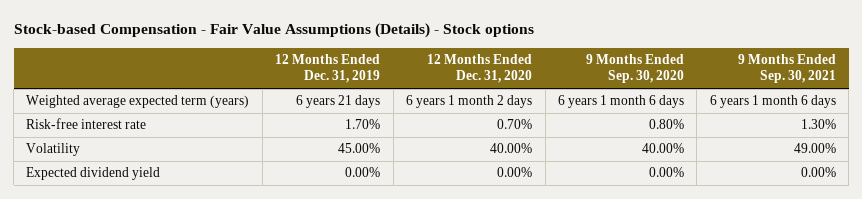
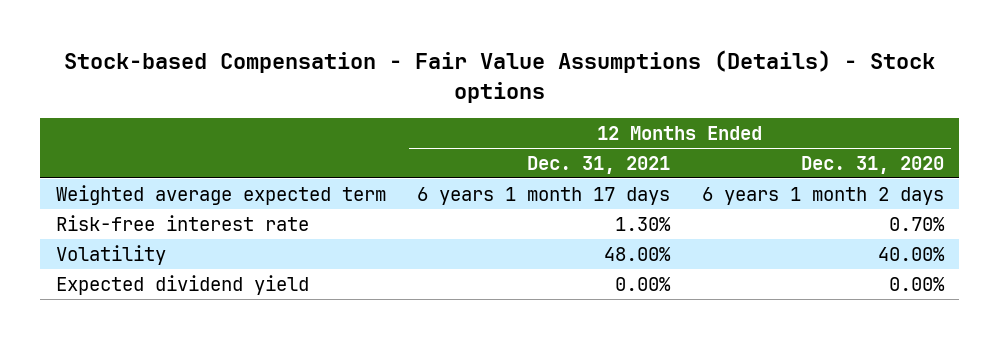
[275,54,381,84] 12 Months Ended Dec. 31, 2019 -> none
[585,54,684,84] 9 Months Ended Sep. 30, 2020 -> none
[737,54,836,84] 9 Months Ended Sep. 30, 2021 -> none
none -> [527,155,671,174] Dec. 31, 2021
[26,95,250,109] Weighted average expected term (years) -> [55,184,386,205] Weighted average expected term

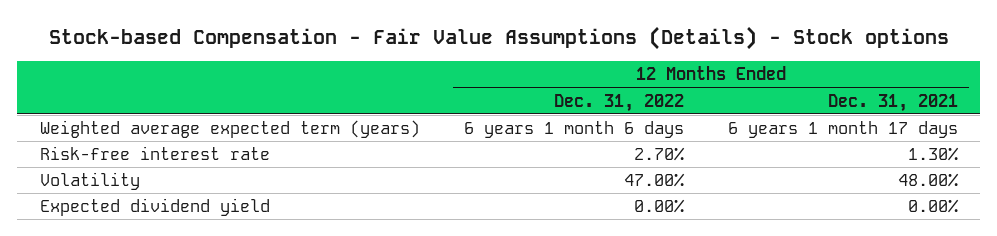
[800,155,944,174] Dec. 31, 2020 -> none
none -> [553,93,684,112] Dec. 31, 2022
[55,184,386,205] Weighted average expected term -> [39,120,420,139] Weighted average expected term (years)

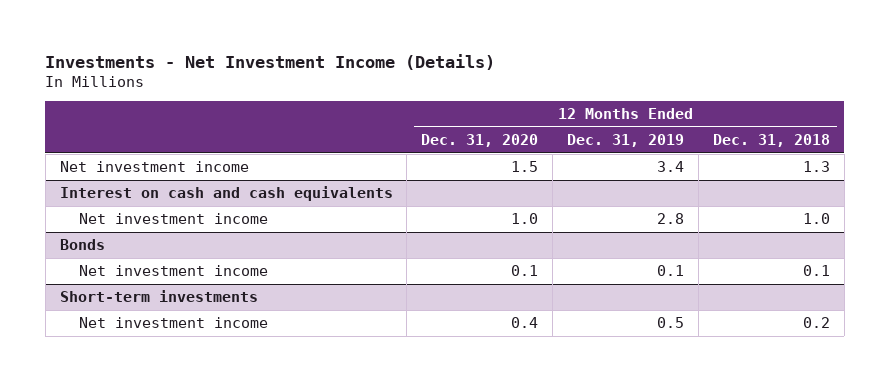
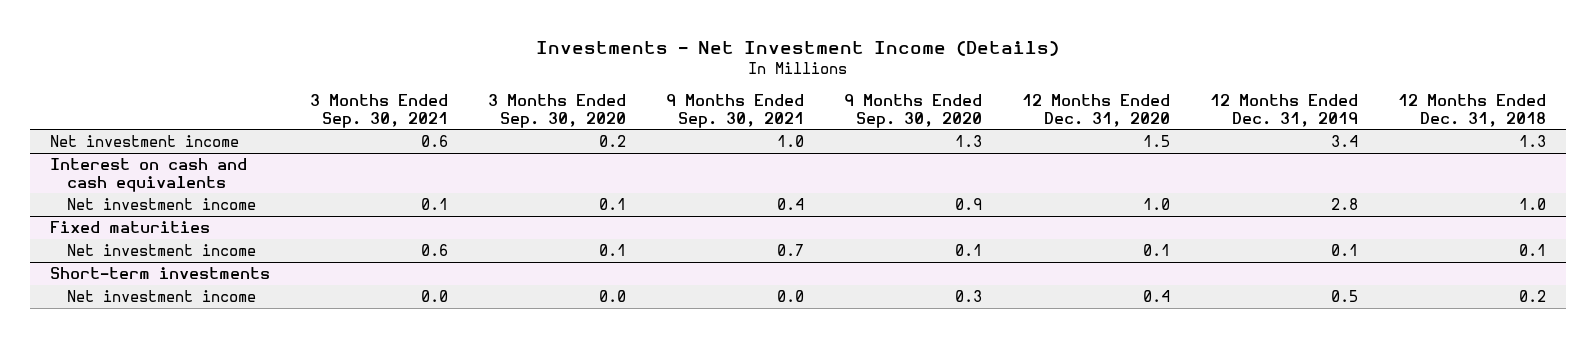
none -> [310,93,449,128] 3 Months Ended Sep. 30, 2021
none -> [488,93,627,128] 3 Months Ended Sep. 30, 2020
none -> [666,93,805,128] 9 Months Ended Sep. 30, 2021
none -> [844,93,983,128] 9 Months Ended Sep. 30, 2020
[59,239,105,251] Bonds -> [50,220,211,233] Fixed maturities

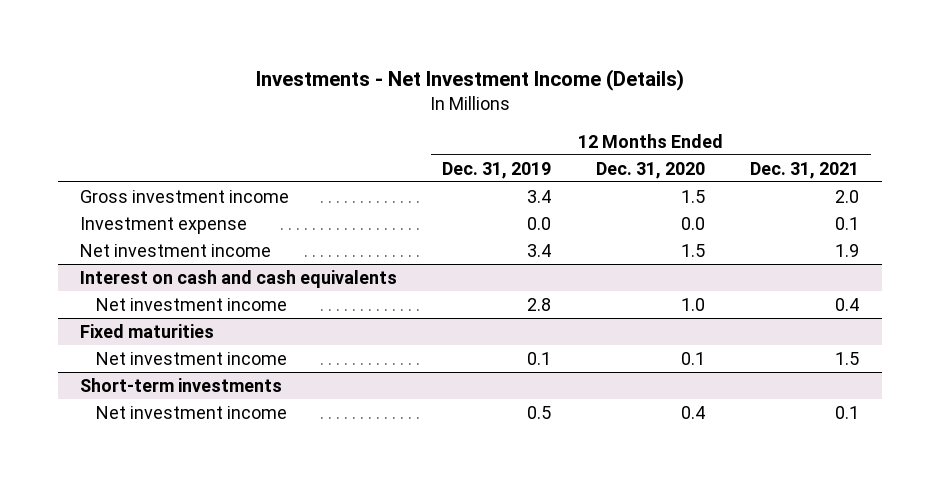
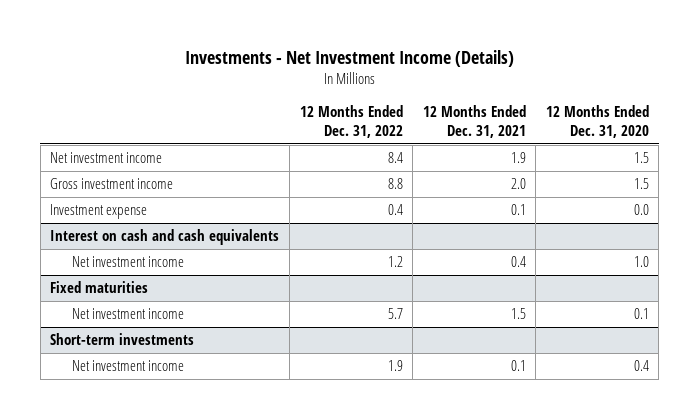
[442,161,552,179] Dec. 31, 2019 -> none
none -> [299,105,403,139] 12 Months Ended Dec. 31, 2022
[80,243,272,257] Net investment income -> [50,152,163,164] Net investment income

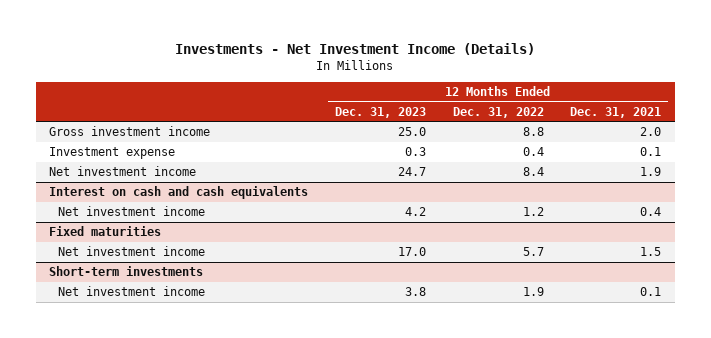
[545,105,649,139] 12 Months Ended Dec. 31, 2020 -> none
none -> [335,106,427,118] Dec. 31, 2023
[50,152,163,164] Net investment income -> [49,166,197,177] Net investment income

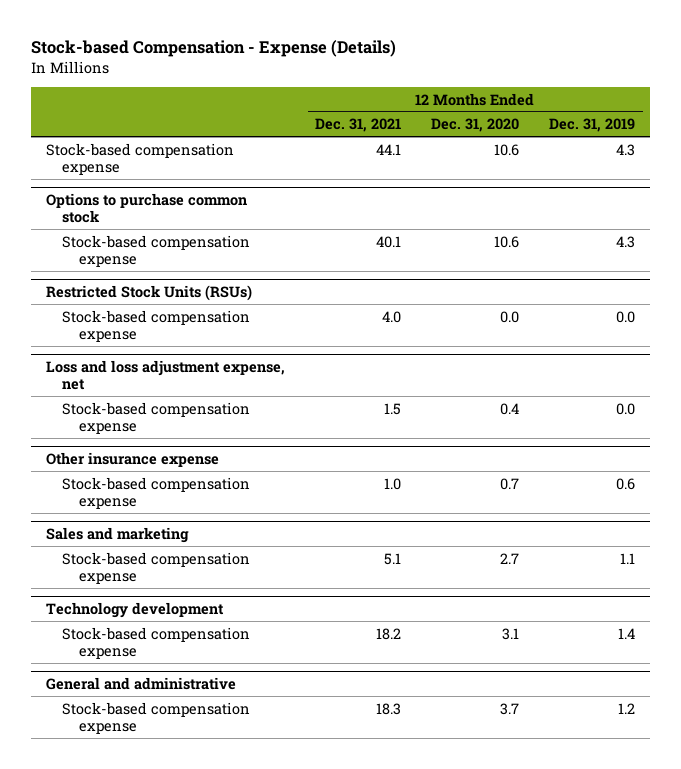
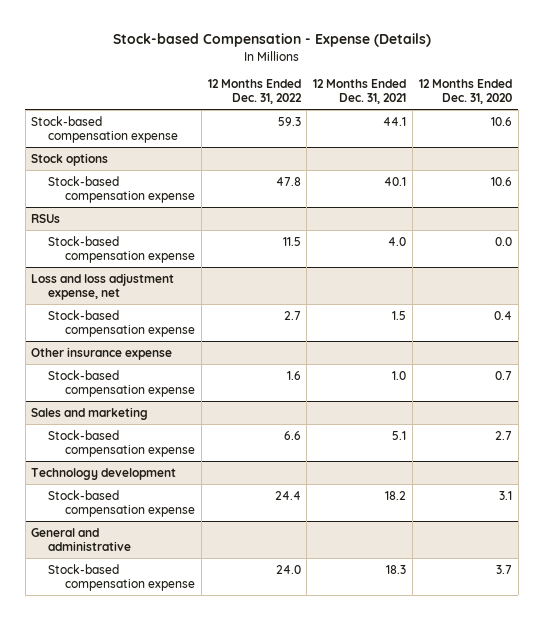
[549,118,636,133] Dec. 31, 2019 -> none
none -> [207,79,302,105] 12 Months Ended Dec. 31, 2022
[46,193,248,224] Options to purchase common stock -> [31,152,109,166] Stock options
[46,285,253,302] Restricted Stock Units (RSUs) -> [31,213,61,223] RSUs

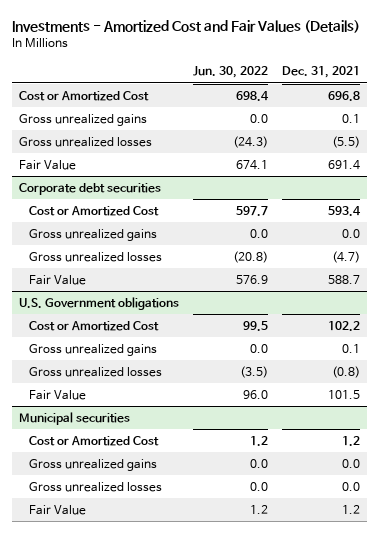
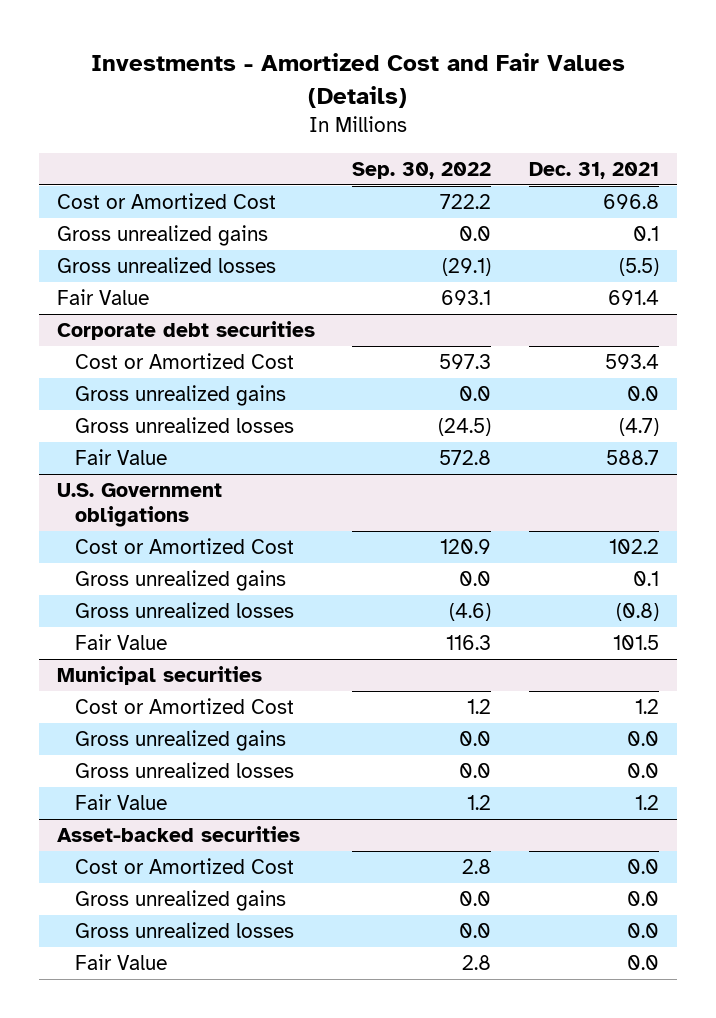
[193,66,269,79] Jun. 30, 2022 -> none
none -> [352,161,492,179] Sep. 30, 2022
none -> [57,825,301,842] Asset-backed securities
none -> [75,857,295,874] Cost or Amortized Cost
none -> [75,889,287,911] Gross unrealized gains
none -> [75,921,295,938] Gross unrealized losses
none -> [75,953,168,970] Fair Value

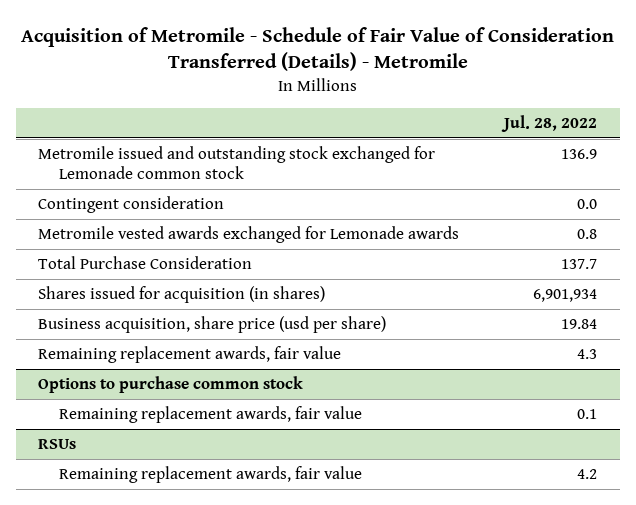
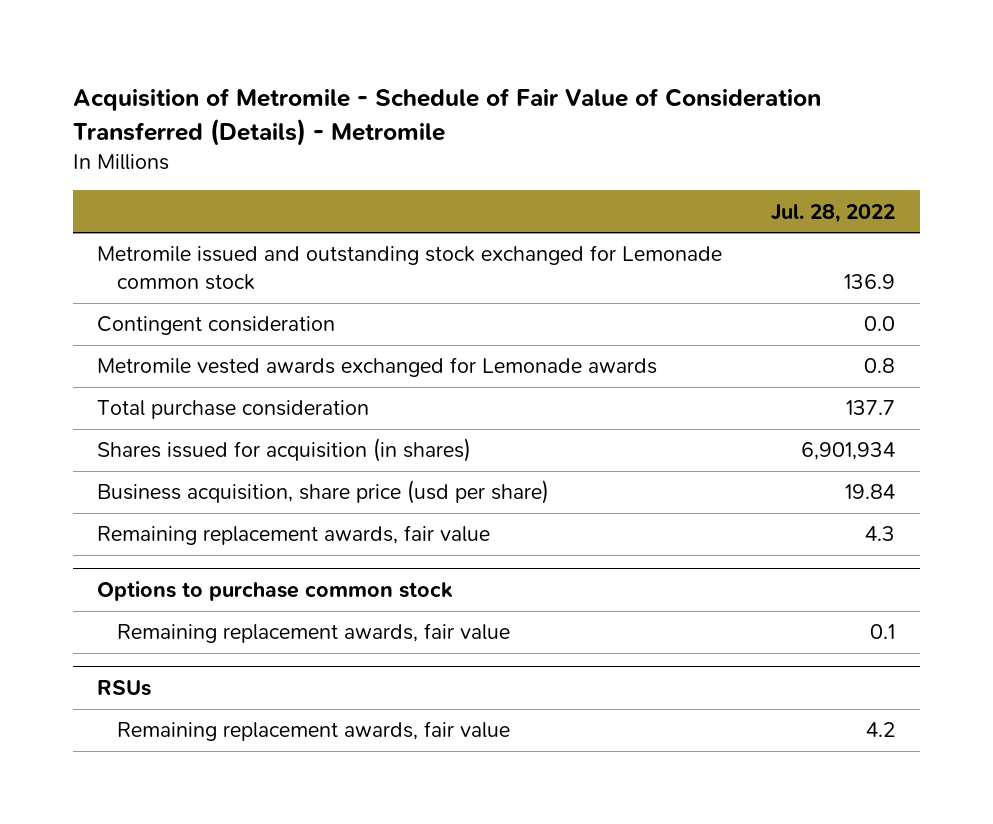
[38,256,253,270] Total Purchase Consideration -> [97,400,370,420] Total purchase consideration

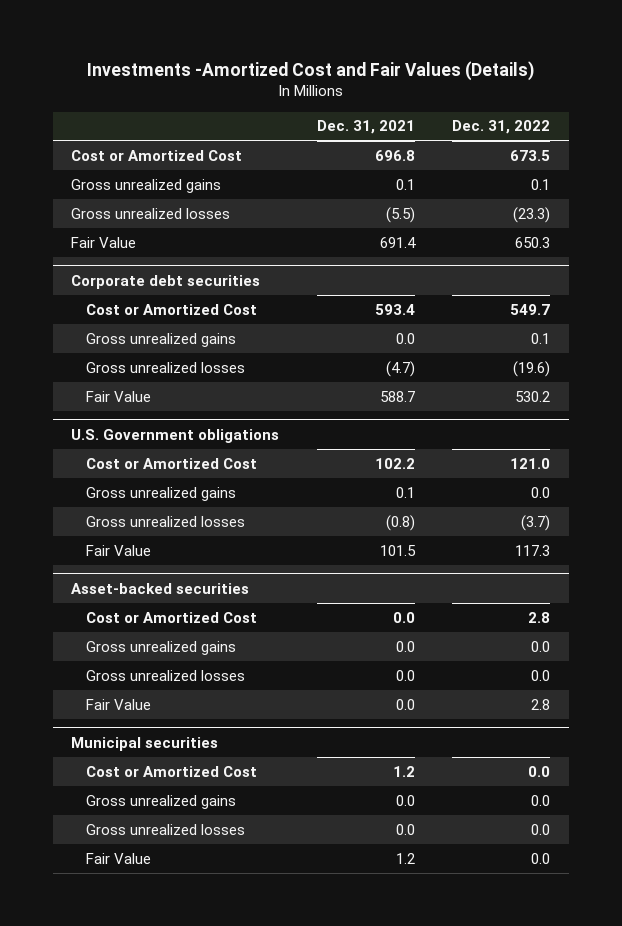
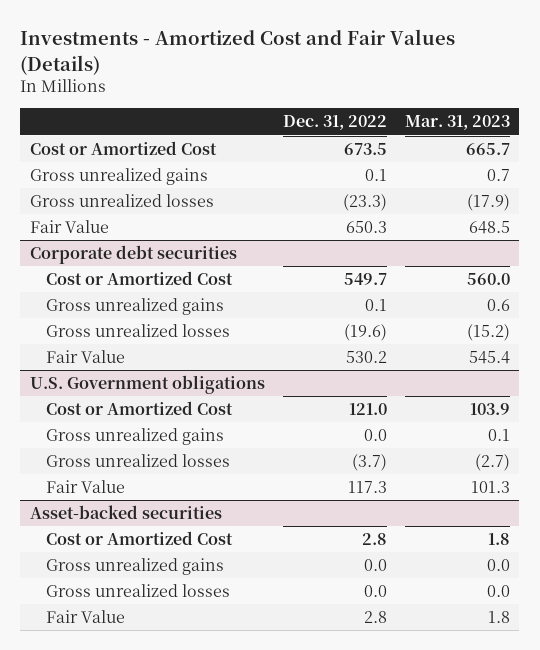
[86,61,534,82] Investments -Amortized Cost and Fair Values (Details) -> [20,29,456,75] Investments - Amortized Cost and Fair Values (Details)
[316,120,415,135] Dec. 31, 2021 -> none
none -> [405,115,511,131] Mar. 31, 2023
[71,736,219,751] Municipal securities -> none
[86,765,258,777] Cost or Amortized Cost -> none
[86,794,237,809] Gross unrealized gains -> none
[86,823,246,835] Gross unrealized losses -> none
[86,852,152,864] Fair Value -> none

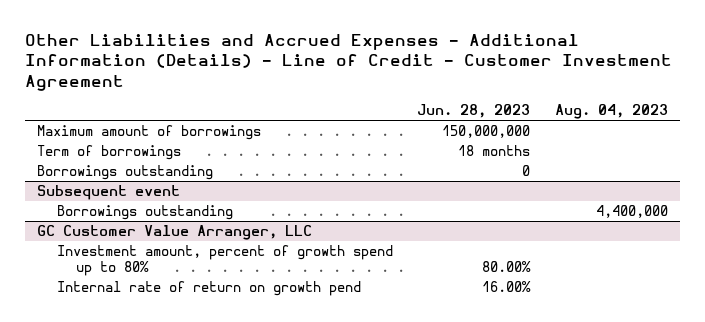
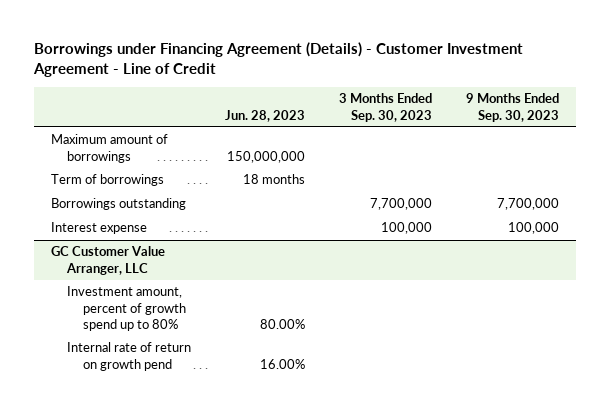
[24,33,672,91] Other Liabilities and Accrued Expenses - Additional Information (Details) - Line of Credit - Customer Investment Agreement -> [33,42,524,77] Borrowings under Financing Agreement (Details) - Customer Investment Agreement - Line of Credit
[555,104,669,120] Aug. 04, 2023 -> none
none -> [338,93,432,122] 3 Months Ended Sep. 30, 2023
none -> [465,93,559,122] 9 Months Ended Sep. 30, 2023
[37,165,214,181] Borrowings outstanding -> none
[37,185,181,201] Subsequent event -> none
none -> [51,222,148,235] Interest expense

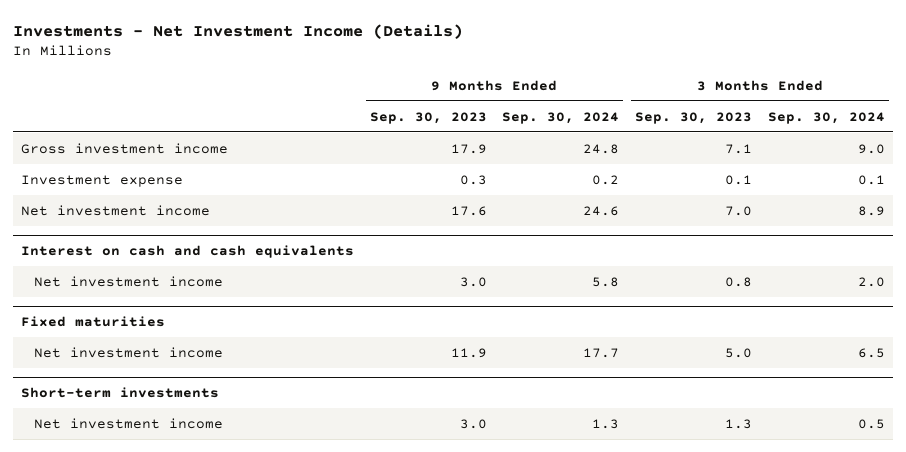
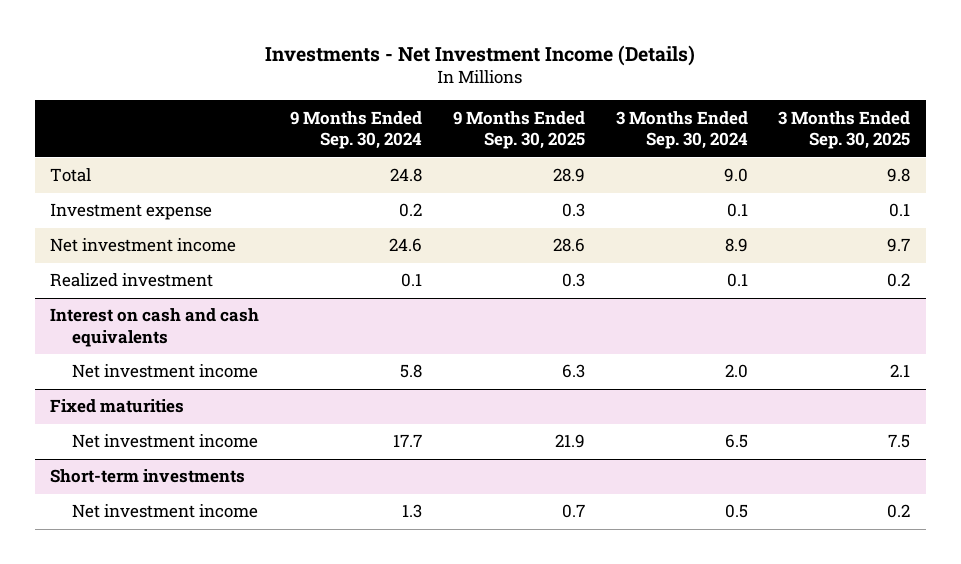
[369,111,487,124] Sep. 30, 2023 -> none
[635,111,753,124] Sep. 30, 2023 -> none
none -> [452,110,585,150] 9 Months Ended Sep. 30, 2025
none -> [778,110,911,150] 3 Months Ended Sep. 30, 2025
[20,142,228,154] Gross investment income -> [50,168,92,183] Total
none -> [50,273,214,288] Realized investment

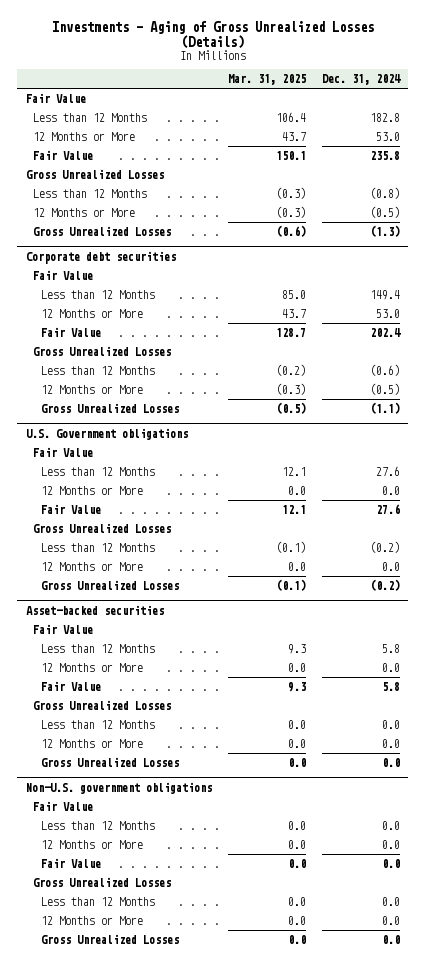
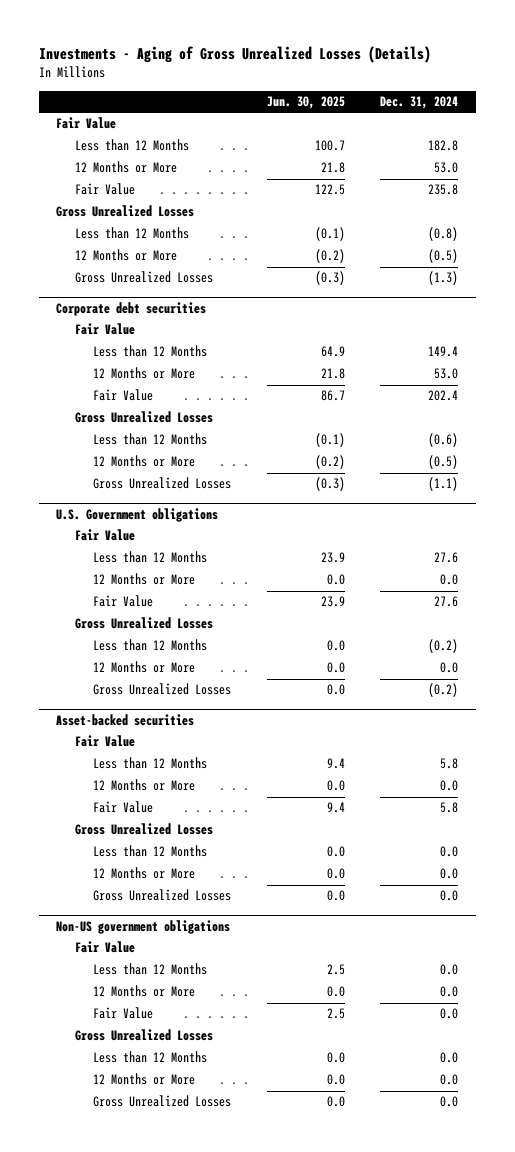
[227,73,306,85] Mar. 31, 2025 -> none
none -> [266,96,345,110] Jun. 30, 2025
[25,781,212,794] Non-U.S. government obligations -> [56,919,231,934] Non-US government obligations

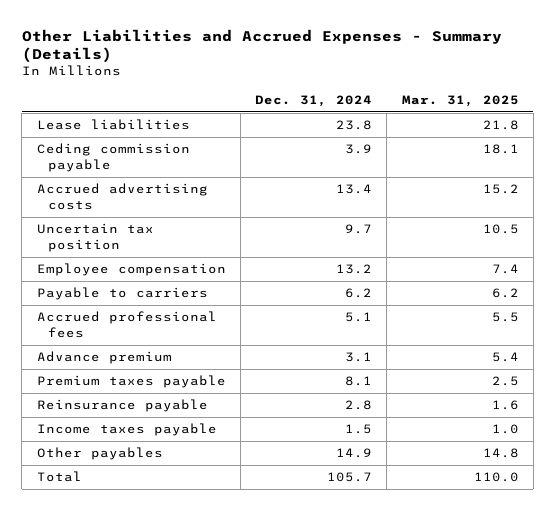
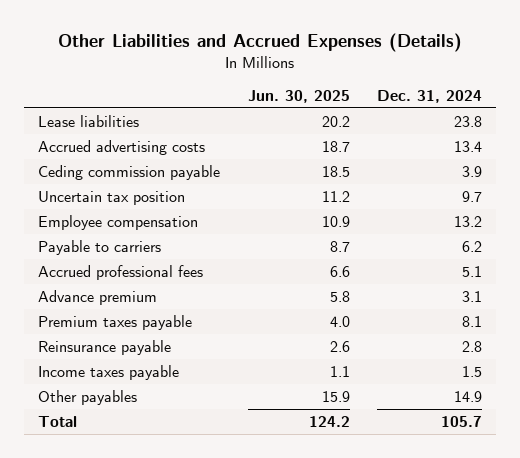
[21,28,502,64] Other Liabilities and Accrued Expenses - Summary (Details) -> [58,33,463,53] Other Liabilities and Accrued Expenses (Details)
[401,94,519,107] Mar. 31, 2025 -> none
none -> [247,90,350,104] Jun. 30, 2025
[36,143,190,172] Ceding commission payable -> [37,164,220,180] Ceding commission payable

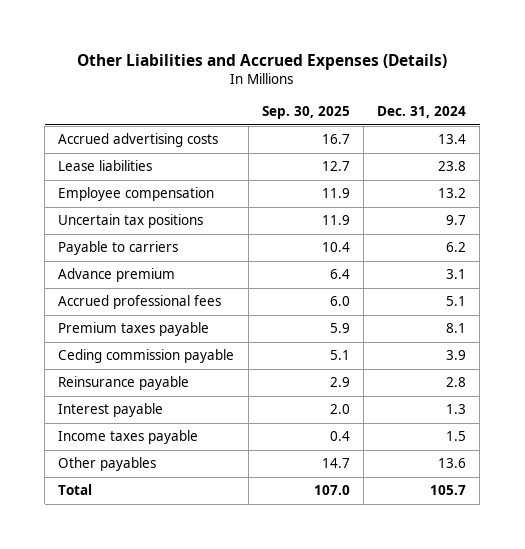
[247,90,350,104] Jun. 30, 2025 -> none
none -> [261,106,350,120] Sep. 30, 2025
[37,190,185,205] Uncertain tax position -> none
[37,114,139,127] Lease liabilities -> [58,160,153,172] Lease liabilities
none -> [58,214,204,229] Uncertain tax positions
[37,264,203,280] Accrued professional fees -> [58,295,222,310] Accrued professional fees
[37,164,220,180] Ceding commission payable -> [58,349,235,364] Ceding commission payable
none -> [58,403,164,418] Interest payable
[454,390,483,402] 14.9 -> [438,458,467,469] 13.6

